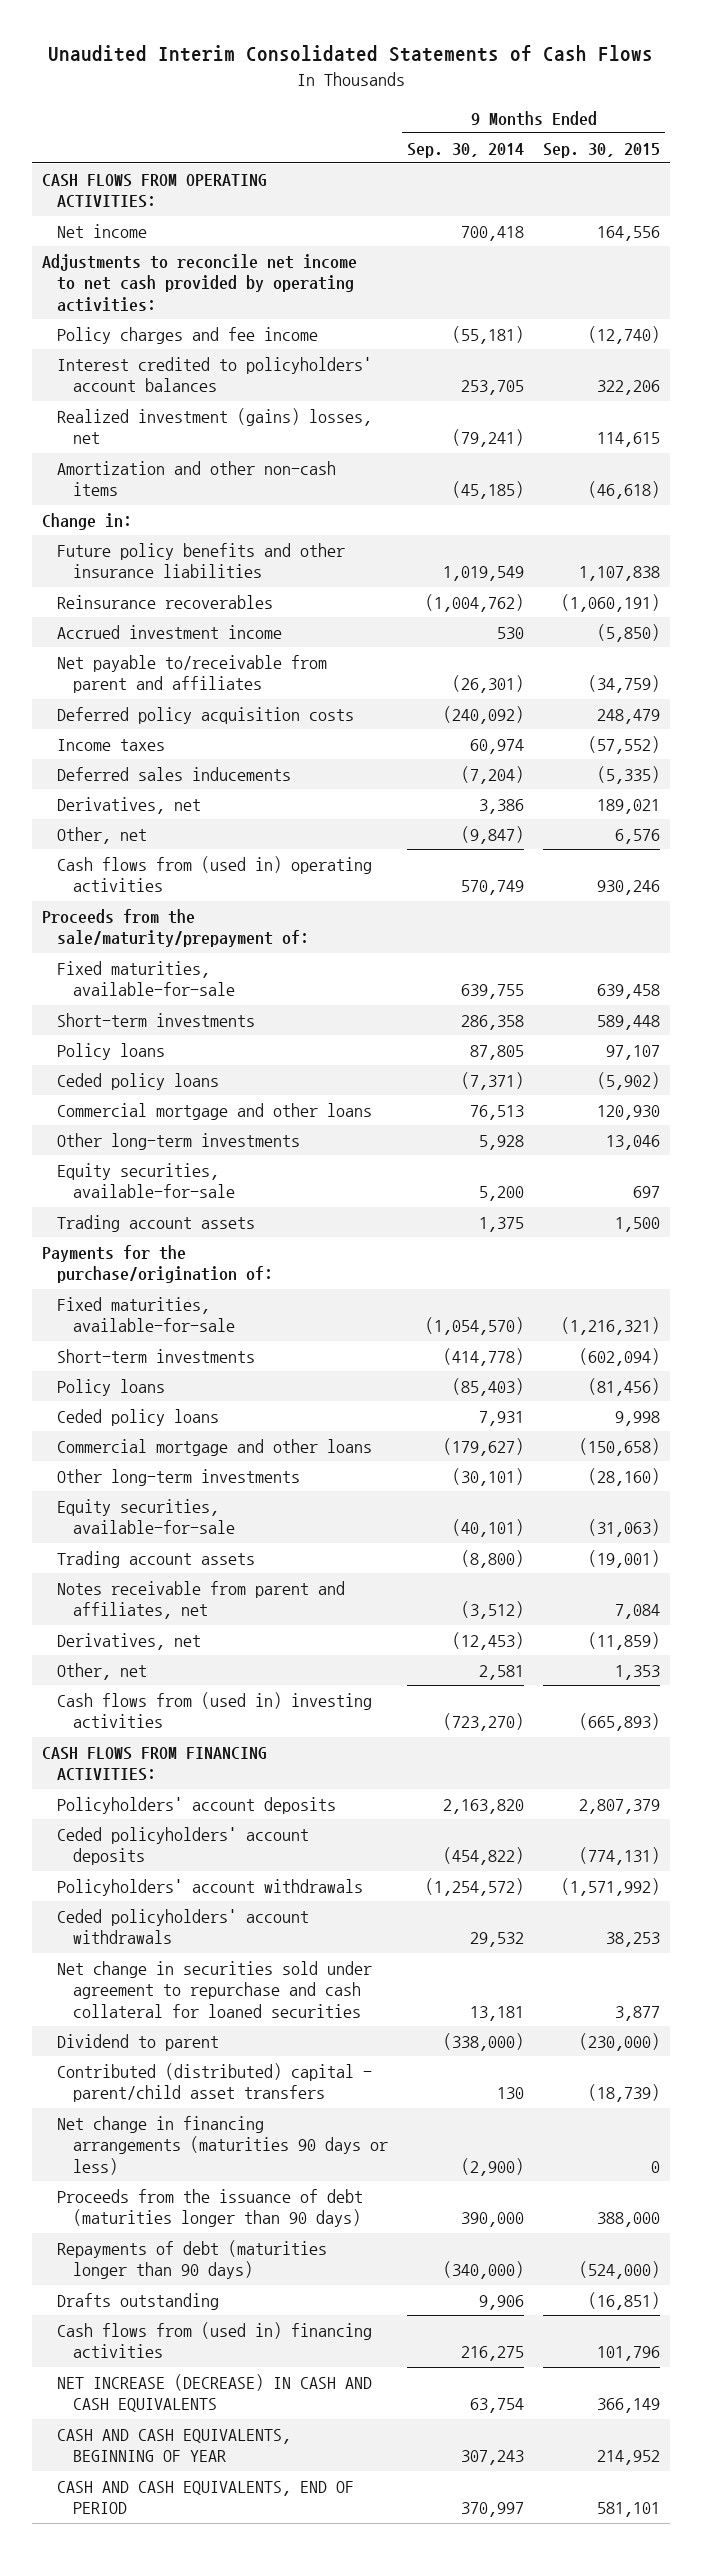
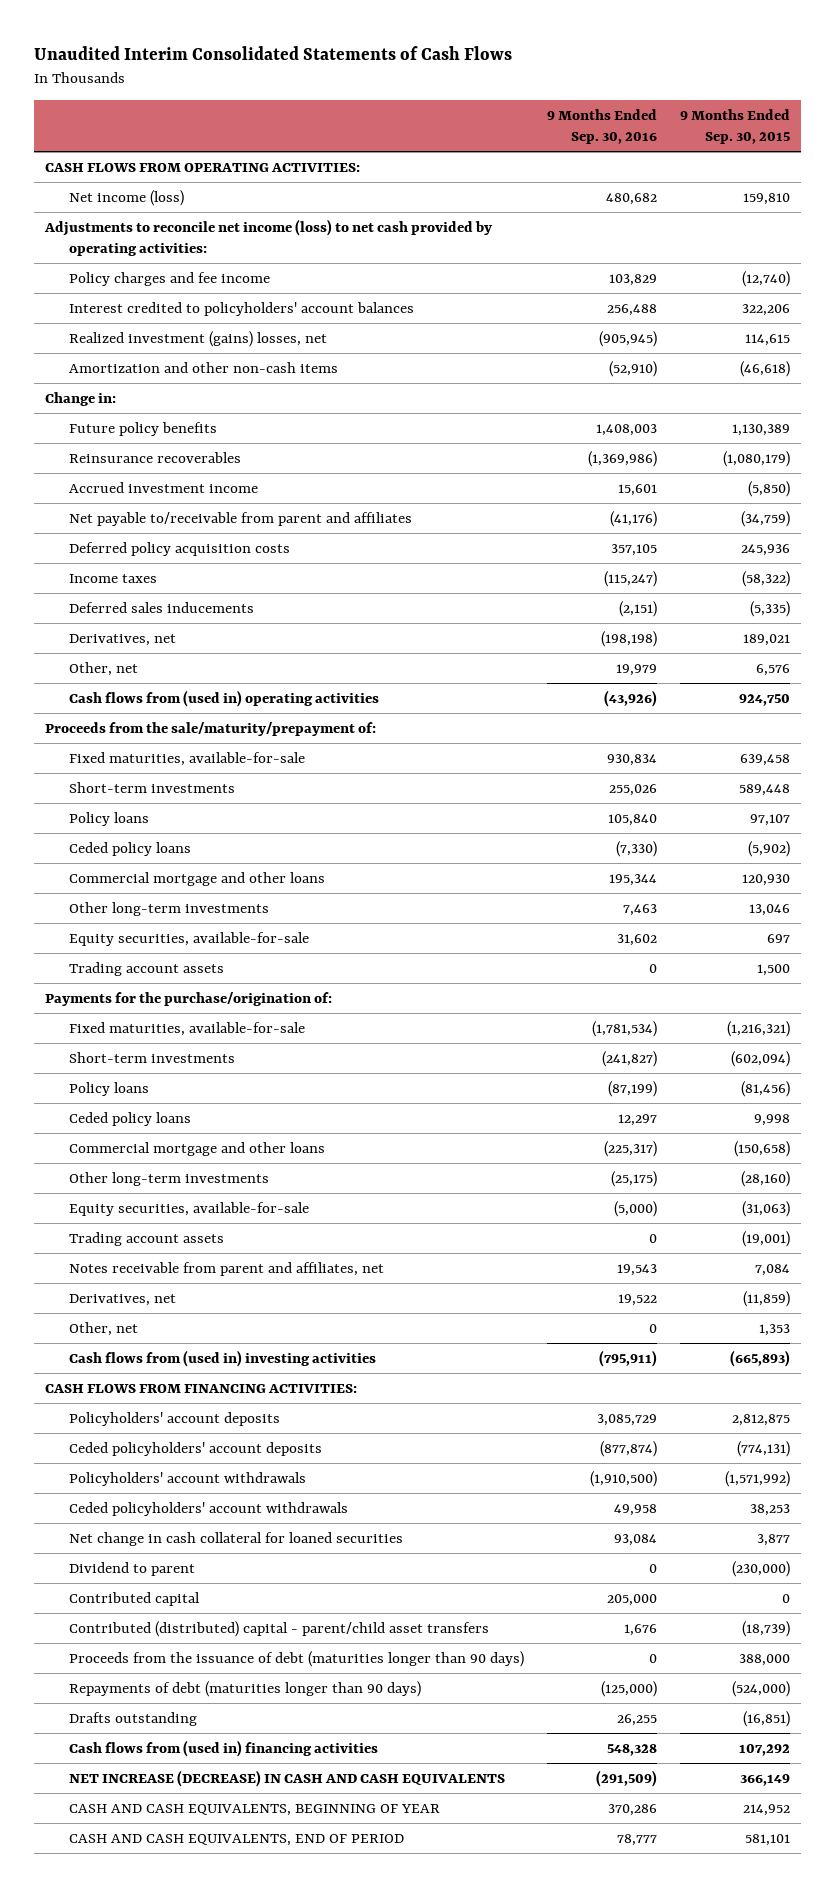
[406,142,524,158] Sep. 30, 2014 -> none
none -> [546,109,657,144] 9 Months Ended Sep. 30, 2016
[57,223,148,238] Net income -> [68,189,184,206] Net income (loss)
[597,225,661,241] 164,556 -> [742,192,790,205] 159,810
[41,253,357,313] Adjustments to reconcile net income to net cash provided by operating activities: -> [44,218,493,256] Adjustments to reconcile net income (loss) to net cash provided by operating activities:
[57,542,346,579] Future policy benefits and other insurance liabilities -> [68,421,217,436] Future policy benefits
[579,566,661,582] 1,107,838 -> [731,423,790,436] 1,130,389
[561,593,661,612] (1,060,191) -> [722,450,790,467] (1,080,179)
[597,708,661,724] 248,479 -> [740,543,790,556] 245,936
[588,735,661,754] (57,552) -> [741,570,790,587] (58,322)
[597,880,661,896] 930,246 -> [738,693,790,706] 924,750
[579,1798,661,1814] 2,807,379 -> [731,1413,790,1426] 2,812,875
[57,1960,373,2019] Net change in securities sold under agreement to repurchase and cash collateral for loaned securities -> [68,1531,403,1546] Net change in cash collateral for loaned securities
none -> [68,1591,200,1606] Contributed capital
[57,2115,388,2176] Net change in financing arrangements (maturities 90 days or less) -> none
[597,2346,661,2362] 101,796 -> [738,1743,790,1756] 107,292

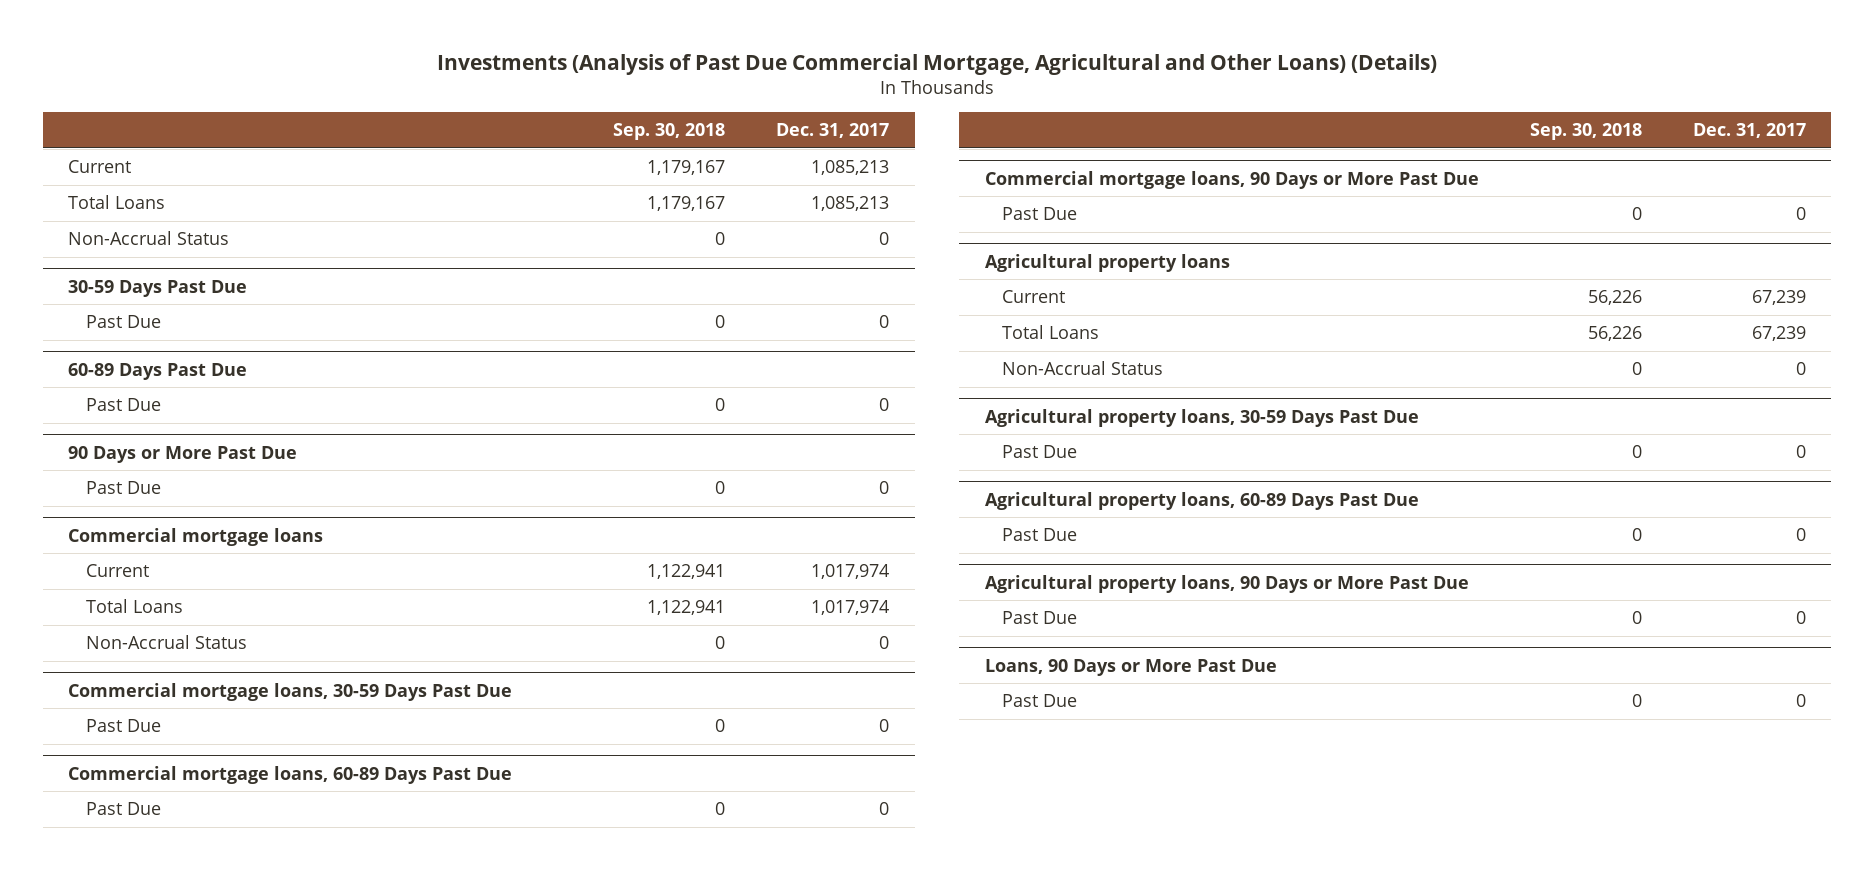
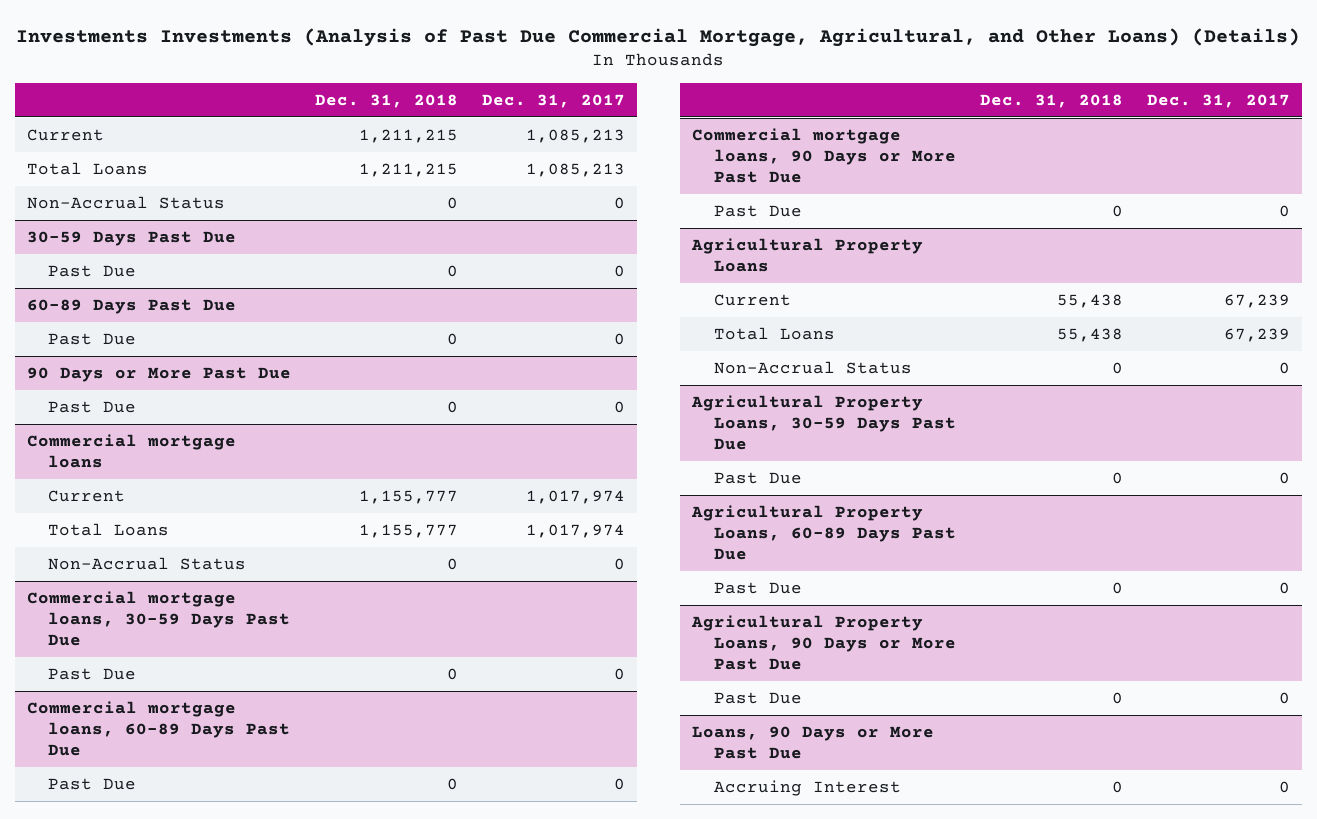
[437,54,1438,76] Investments (Analysis of Past Due Commercial Mortgage, Agricultural and Other Loans) (Details) -> [16,27,1301,47] Investments Investments (Analysis of Past Due Commercial Mortgage, Agricultural, and Other Loans) (Details)
[613,123,726,141] Sep. 30, 2018 -> none
none -> [314,93,458,108] Dec. 31, 2018
[984,253,1230,272] Agricultural property loans -> [691,238,924,273] Agricultural Property Loans
[984,408,1419,427] Agricultural property loans, 30-59 Days Past Due -> [691,395,956,450] Agricultural Property Loans, 30-59 Days Past Due
[984,491,1419,510] Agricultural property loans, 60-89 Days Past Due -> [691,505,956,560] Agricultural Property Loans, 60-89 Days Past Due
[984,574,1469,593] Agricultural property loans, 90 Days or More Past Due -> [691,615,956,670] Agricultural Property Loans, 90 Days or More Past Due
[1002,694,1078,708] Past Due -> none
none -> [713,780,901,797] Accruing Interest

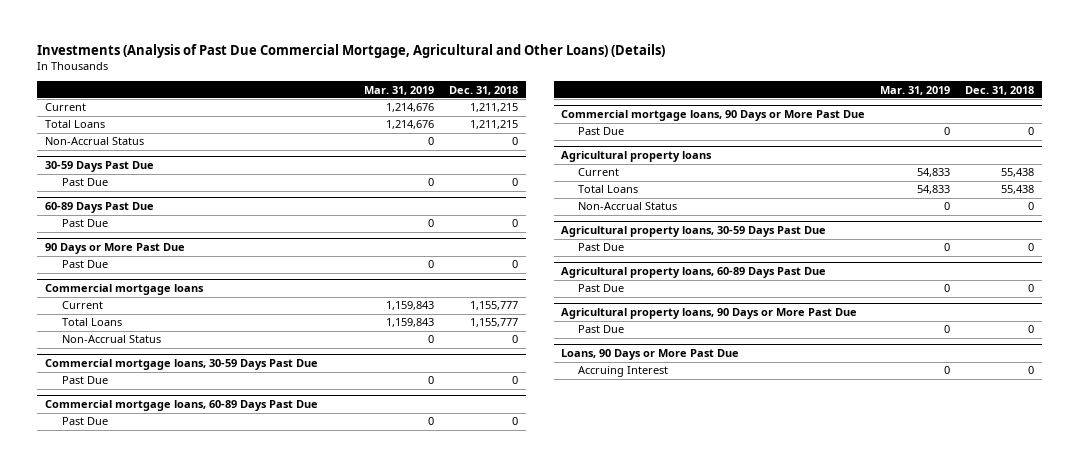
[16,27,1301,47] Investments Investments (Analysis of Past Due Commercial Mortgage, Agricultural, and Other Loans) (Details) -> [37,43,666,58] Investments (Analysis of Past Due Commercial Mortgage, Agricultural and Other Loans) (Details)
[481,93,625,108] Dec. 31, 2017 -> none
none -> [364,85,435,95] Mar. 31, 2019
[691,238,924,273] Agricultural Property Loans -> [561,151,713,163] Agricultural property loans
[691,395,956,450] Agricultural Property Loans, 30-59 Days Past Due -> [561,226,827,238] Agricultural property loans, 30-59 Days Past Due
[691,505,956,560] Agricultural Property Loans, 60-89 Days Past Due -> [561,267,827,279] Agricultural property loans, 60-89 Days Past Due
[691,615,956,670] Agricultural Property Loans, 90 Days or More Past Due -> [561,308,858,320] Agricultural property loans, 90 Days or More Past Due

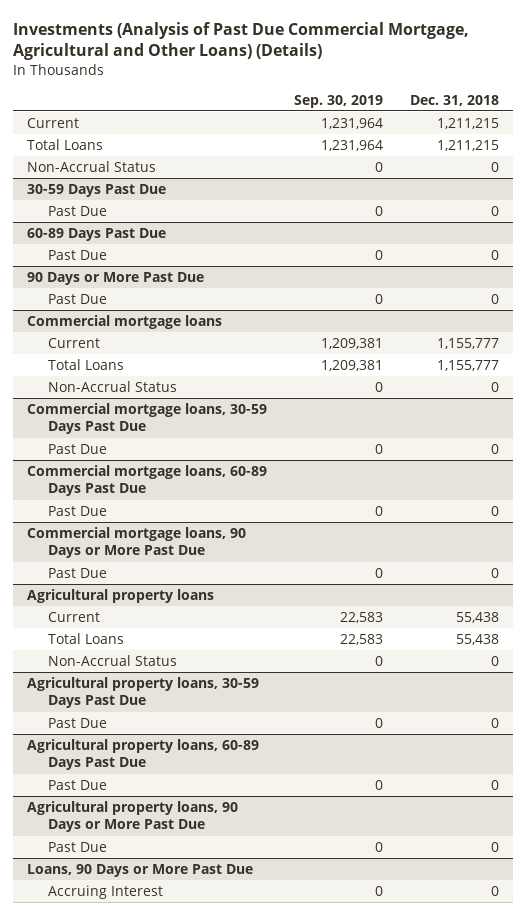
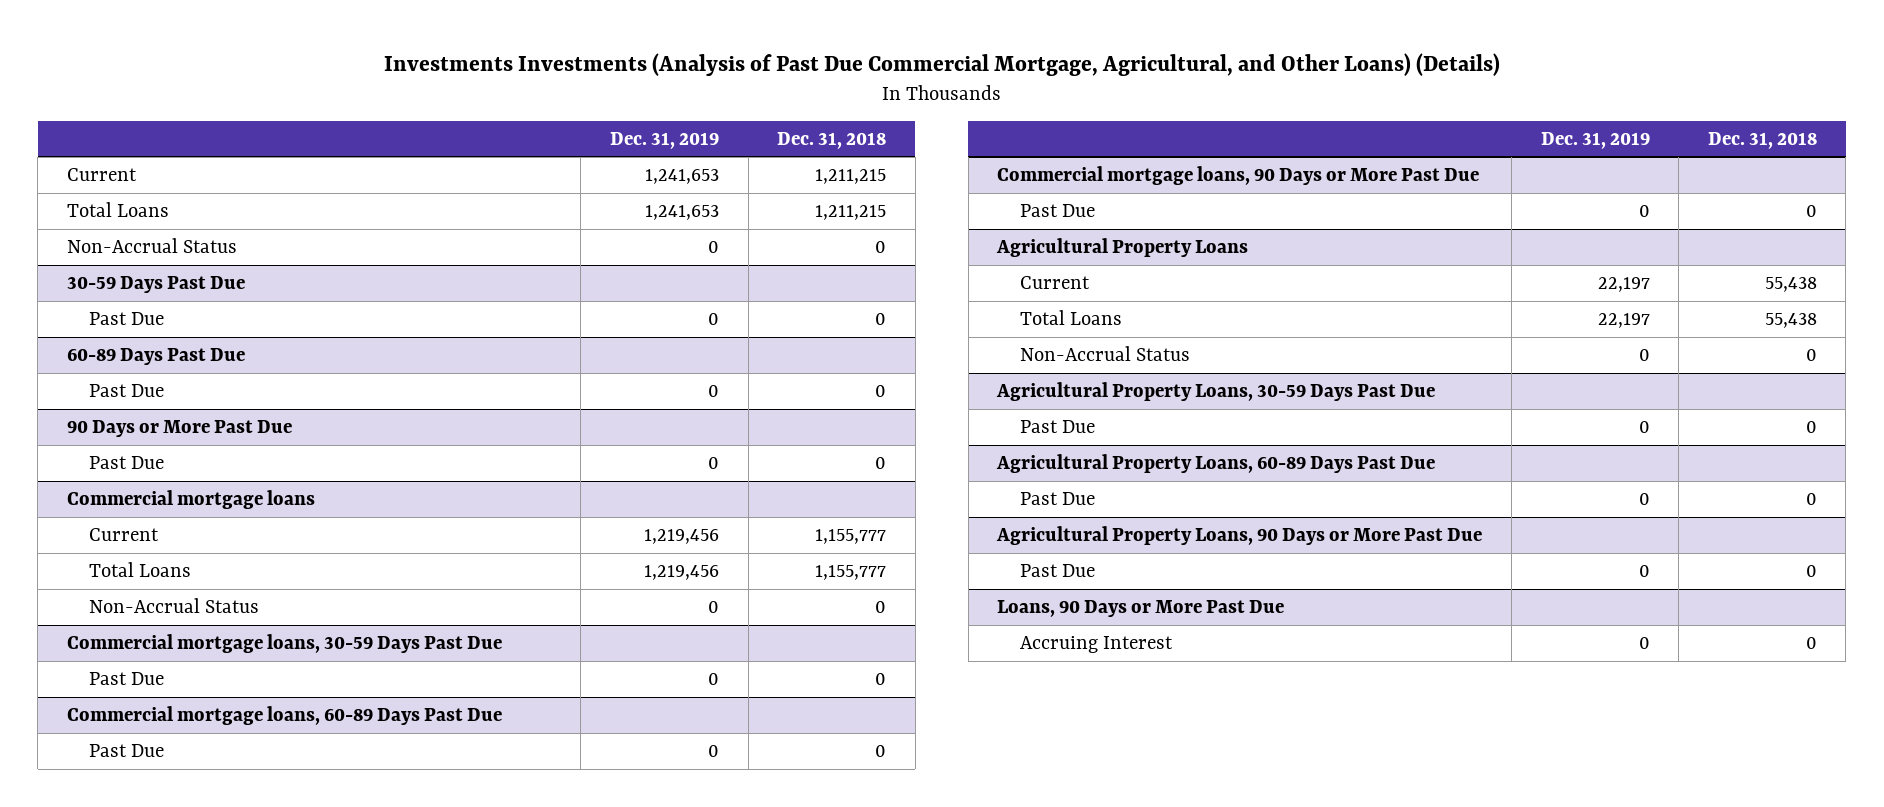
[13,21,470,61] Investments (Analysis of Past Due Commercial Mortgage, Agricultural and Other Loans) (Details) -> [383,52,1500,76] Investments Investments (Analysis of Past Due Commercial Mortgage, Agricultural, and Other Loans) (Details)
[294,94,384,108] Sep. 30, 2019 -> none
none -> [610,131,720,149] Dec. 31, 2019
[27,588,215,603] Agricultural property loans -> [996,237,1249,257] Agricultural Property Loans
[27,676,260,709] Agricultural property loans, 30-59 Days Past Due -> [996,381,1436,401] Agricultural Property Loans, 30-59 Days Past Due
[27,738,260,771] Agricultural property loans, 60-89 Days Past Due -> [996,453,1436,473] Agricultural Property Loans, 60-89 Days Past Due
[27,800,239,833] Agricultural property loans, 90 Days or More Past Due -> [996,525,1483,545] Agricultural Property Loans, 90 Days or More Past Due

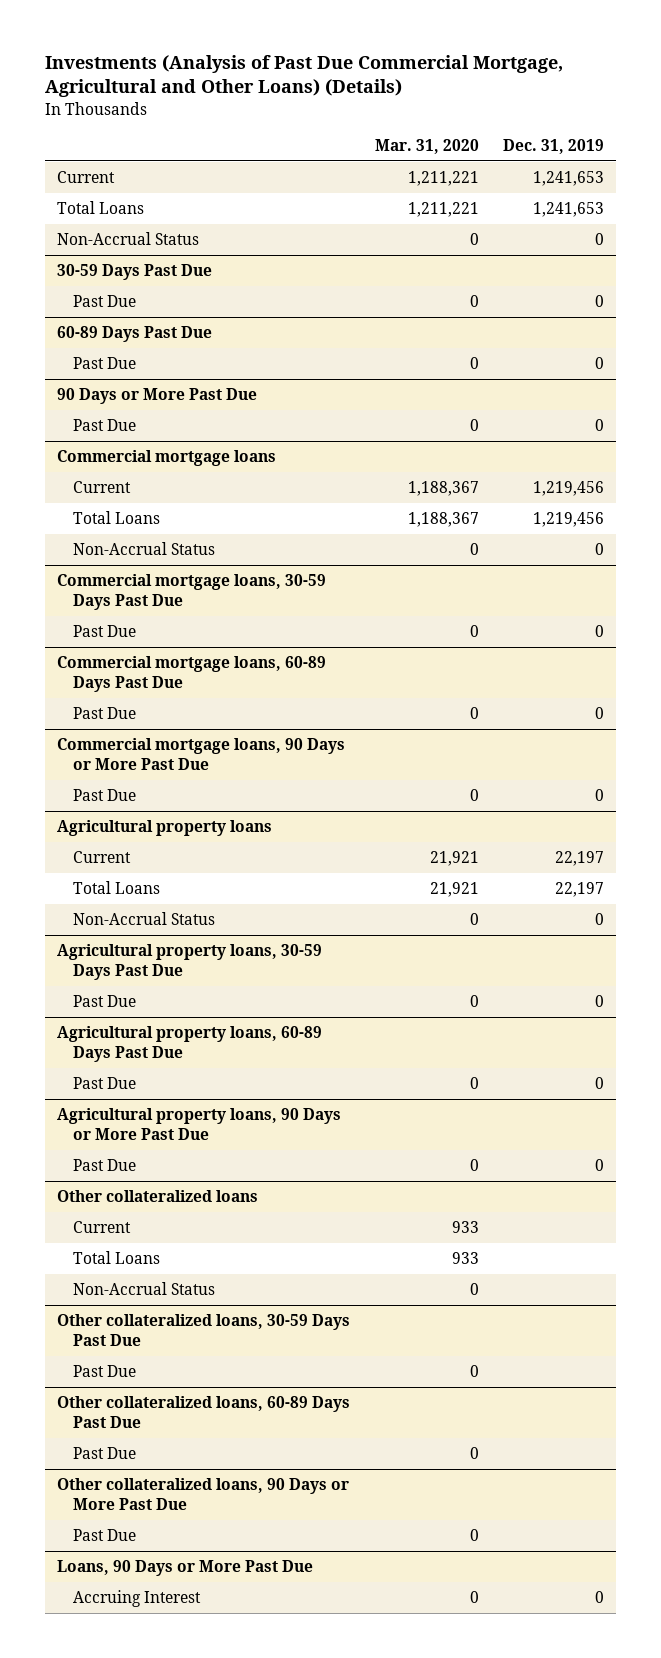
[383,52,1500,76] Investments Investments (Analysis of Past Due Commercial Mortgage, Agricultural, and Other Loans) (Details) -> [44,55,563,98] Investments (Analysis of Past Due Commercial Mortgage, Agricultural and Other Loans) (Details)
[777,131,887,149] Dec. 31, 2018 -> none
none -> [374,139,479,155] Mar. 31, 2020
[996,237,1249,257] Agricultural Property Loans -> [57,819,273,836] Agricultural property loans
[996,381,1436,401] Agricultural Property Loans, 30-59 Days Past Due -> [57,943,323,981] Agricultural property loans, 30-59 Days Past Due
[996,453,1436,473] Agricultural Property Loans, 60-89 Days Past Due -> [57,1025,323,1063] Agricultural property loans, 60-89 Days Past Due
[996,525,1483,545] Agricultural Property Loans, 90 Days or More Past Due -> [57,1107,342,1141] Agricultural property loans, 90 Days or More Past Due
none -> [57,1189,259,1202] Other collateralized loans
none -> [73,1220,132,1233] Current
none -> [73,1250,161,1264] Total Loans
none -> [73,1281,216,1295] Non-Accrual Status
none -> [57,1313,351,1347] Other collateralized loans, 30-59 Days Past Due
none -> [73,1364,137,1377] Past Due
none -> [57,1395,351,1429] Other collateralized loans, 60-89 Days Past Due
none -> [73,1446,137,1459] Past Due
none -> [57,1477,350,1511] Other collateralized loans, 90 Days or More Past Due
none -> [73,1528,137,1541] Past Due

